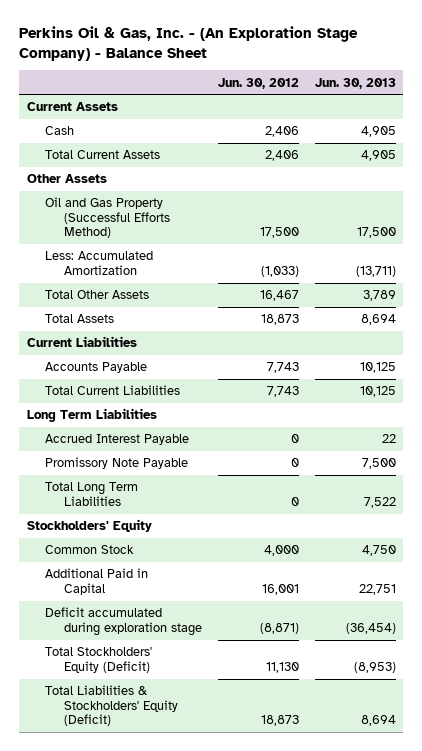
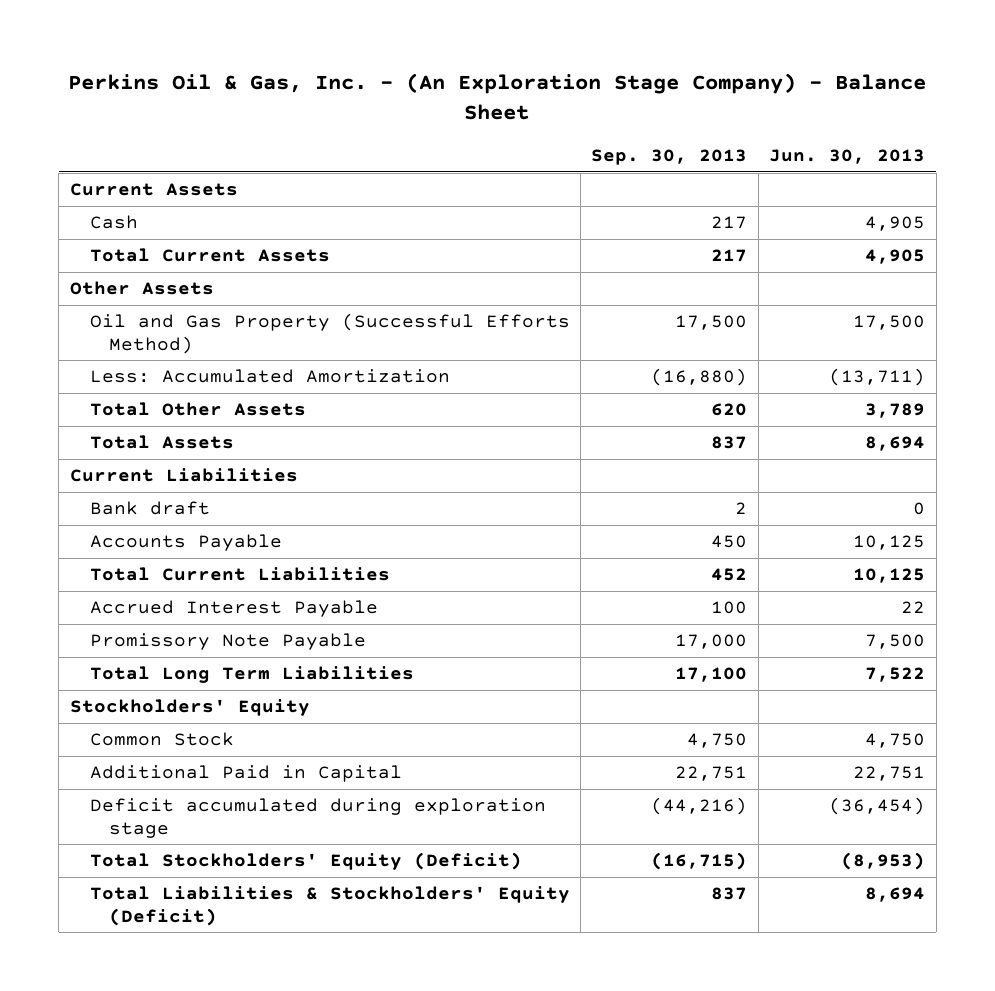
[217,77,299,89] Jun. 30, 2012 -> none
none -> [591,148,748,165] Sep. 30, 2013
none -> [89,501,210,516] Bank draft
[26,408,157,423] Long Term Liabilities -> none

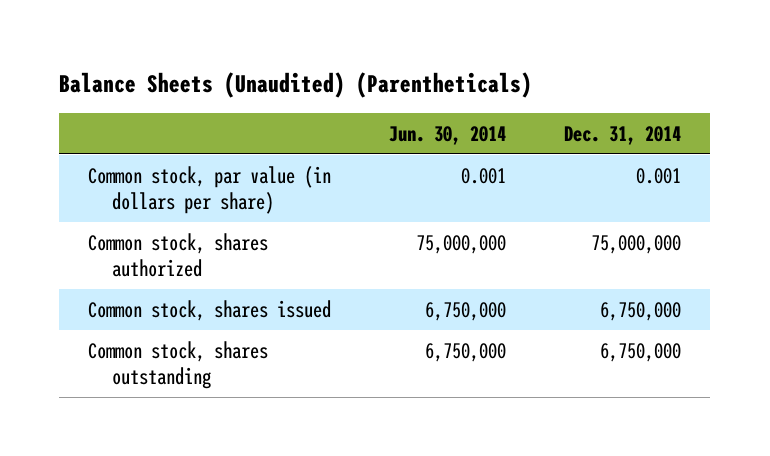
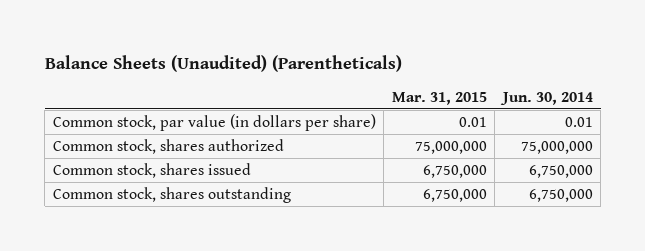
[564,125,682,145] Dec. 31, 2014 -> none
none -> [391,91,487,105] Mar. 31, 2015
[461,167,507,184] 0.001 -> [564,116,593,127] 0.01

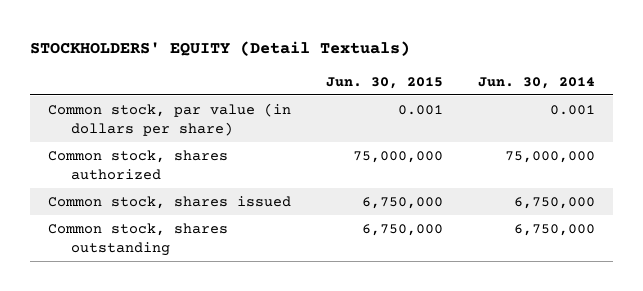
[44,55,402,73] Balance Sheets (Unaudited) (Parentheticals) -> [29,40,410,56] STOCKHOLDERS' EQUITY (Detail Textuals)
[391,91,487,105] Mar. 31, 2015 -> none
none -> [325,76,443,89] Jun. 30, 2015
[564,116,593,127] 0.01 -> [550,104,596,115] 0.001

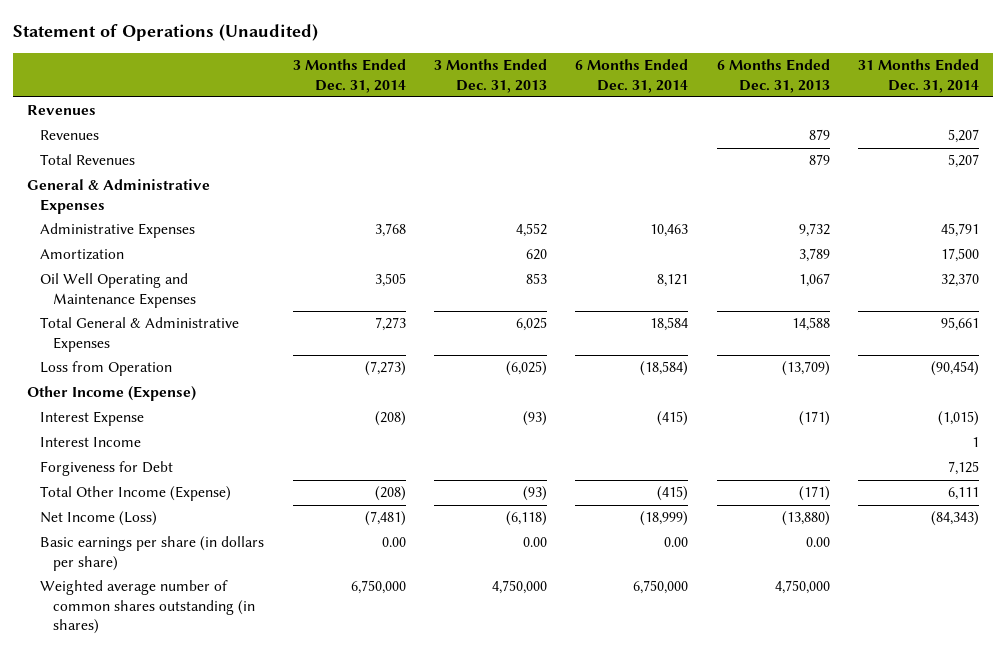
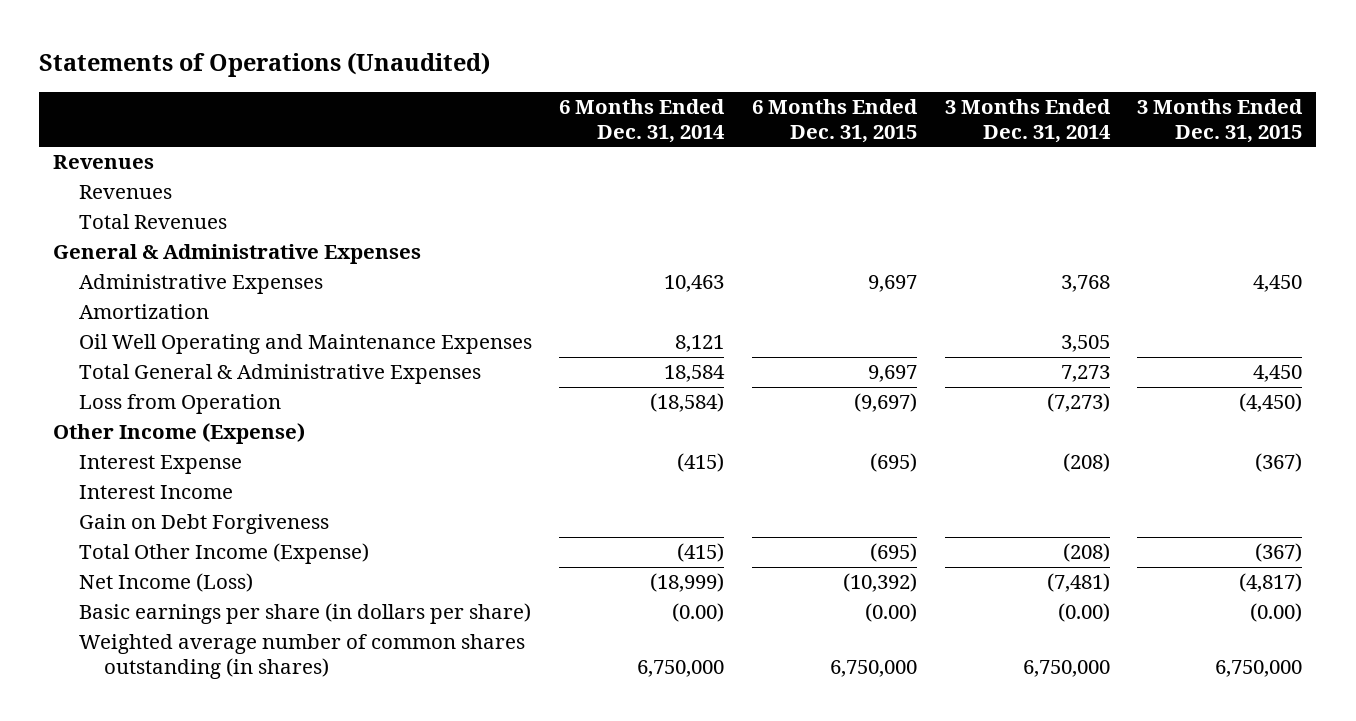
[13,24,319,42] Statement of Operations (Unaudited) -> [39,52,491,78] Statements of Operations (Unaudited)
[434,59,548,93] 3 Months Ended Dec. 31, 2013 -> none
[716,59,830,93] 6 Months Ended Dec. 31, 2013 -> none
[858,59,980,93] 31 Months Ended Dec. 31, 2014 -> none
none -> [752,99,919,143] 6 Months Ended Dec. 31, 2015
none -> [1137,99,1304,143] 3 Months Ended Dec. 31, 2015
[40,461,174,477] Forgiveness for Debt -> none
none -> [78,514,329,535] Gain on Debt Forgiveness
[381,537,406,548] 0.00 -> [1057,603,1110,623] (0.00)
[664,537,689,548] 0.00 -> [672,603,725,623] (0.00)

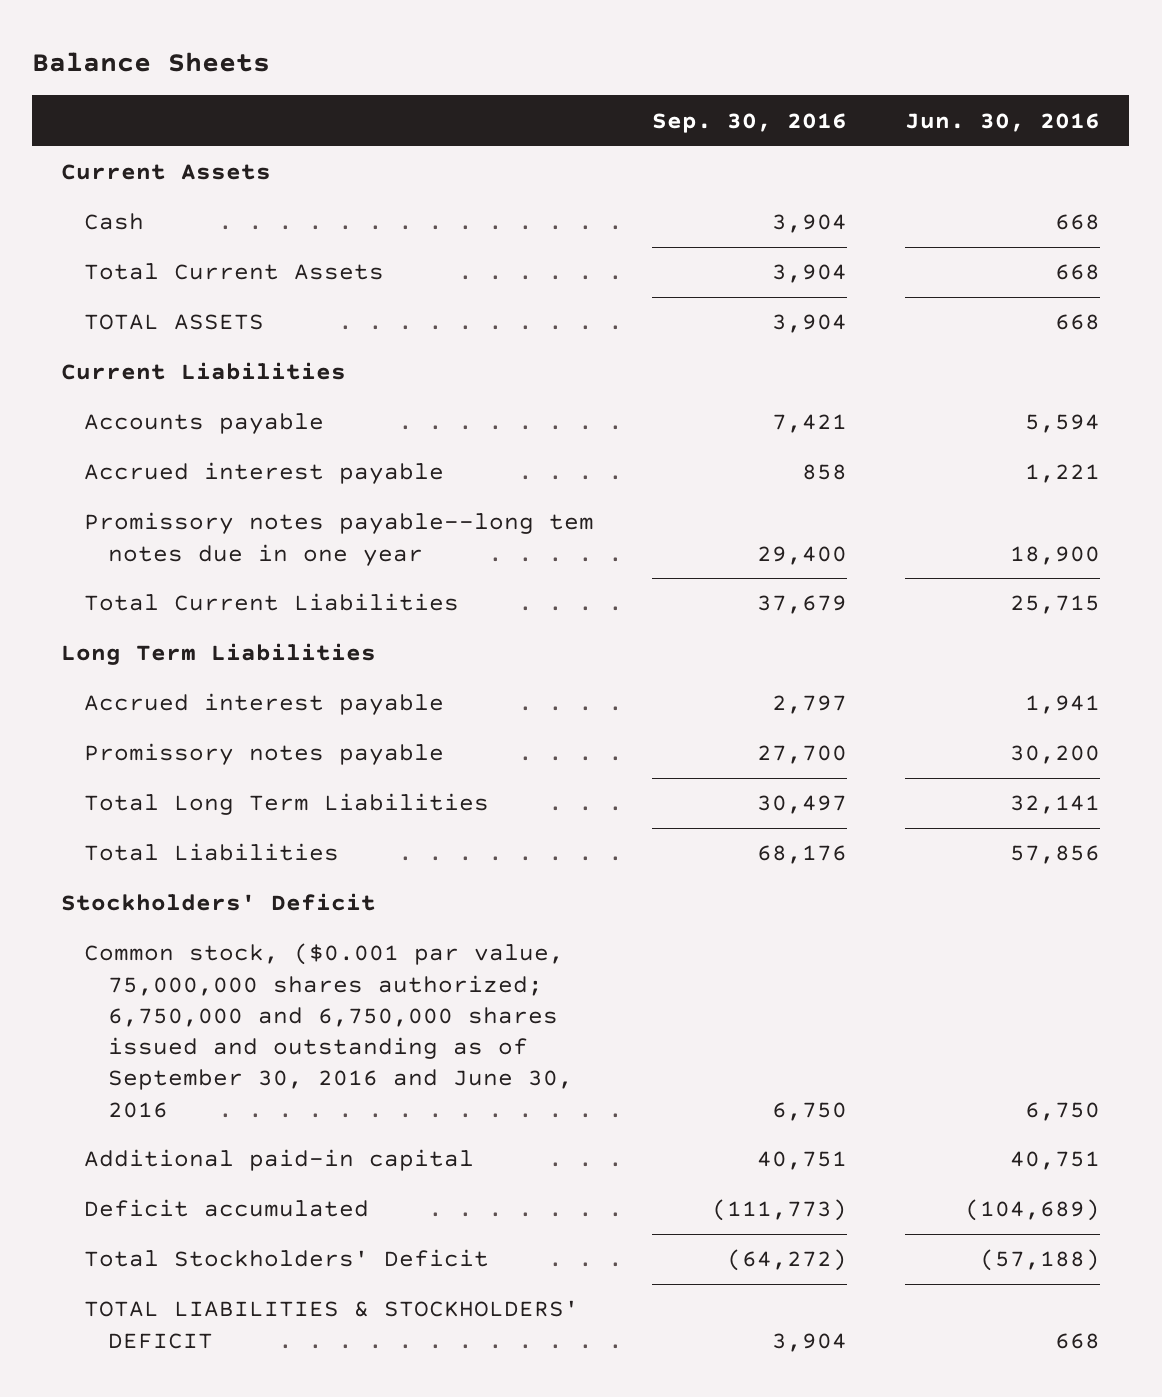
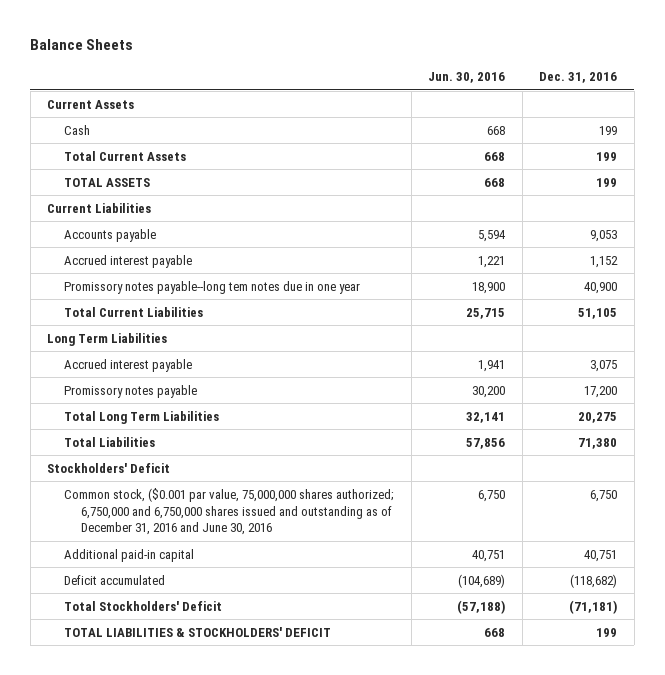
[652,112,848,133] Sep. 30, 2016 -> none
none -> [539,72,618,84] Dec. 31, 2016
[84,943,573,1118] Common stock, ($0.001 par value, 75,000,000 shares authorized; 6,750,000 and 6,750,000 shares issued and outstanding as of September 30, 2016 and June 30, 2016 -> [64,487,395,536] Common stock, ($0.001 par value, 75,000,000 shares authorized; 6,750,000 and 6,750,000 shares issued and outstanding as of December 31, 2016 and June 30, 2016

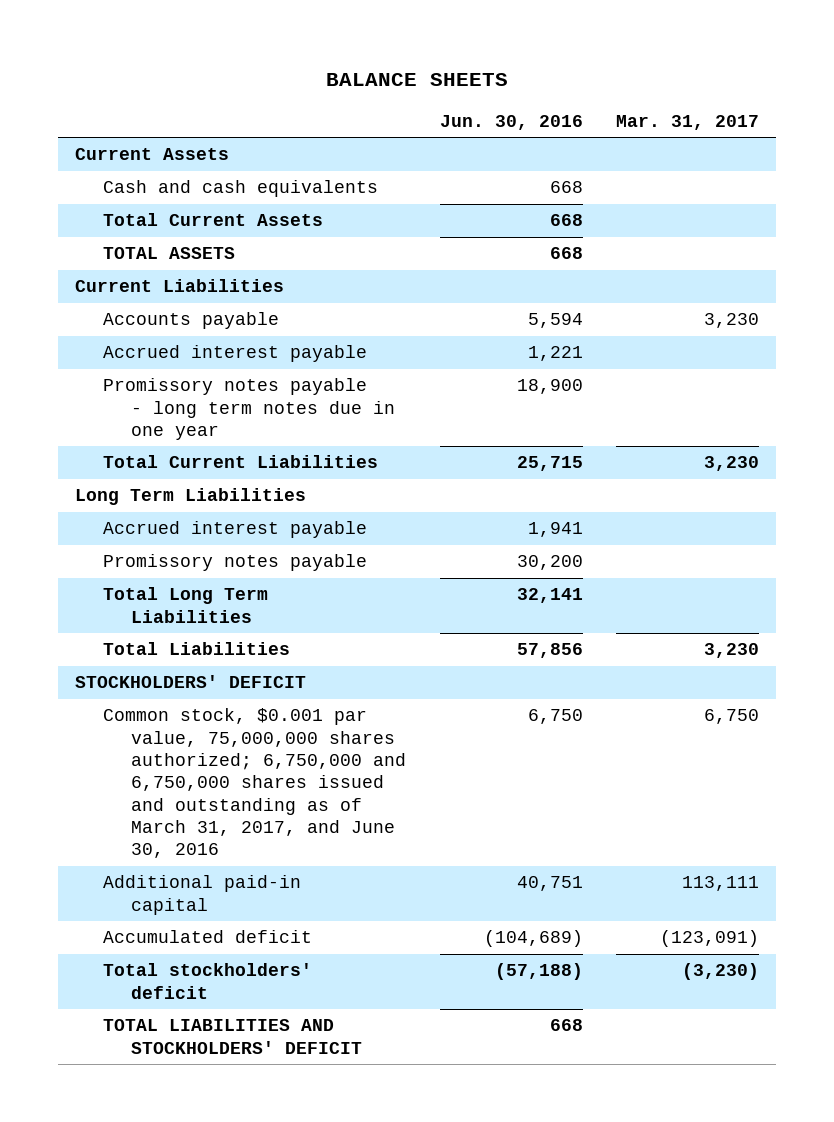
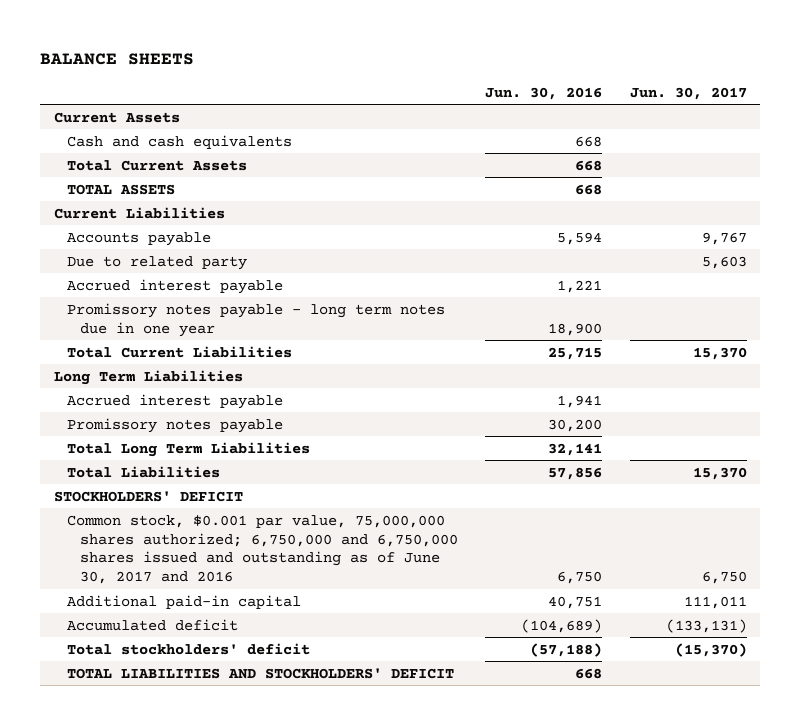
[616,114,760,130] Mar. 31, 2017 -> none
none -> [629,86,747,100] Jun. 30, 2017
none -> [66,255,247,270] Due to related party
[102,708,407,859] Common stock, $0.001 par value, 75,000,000 shares authorized; 6,750,000 and 6,750,000 shares issued and outstanding as of March 31, 2017, and June 30, 2016 -> [66,514,458,585] Common stock, $0.001 par value, 75,000,000 shares authorized; 6,750,000 and 6,750,000 shares issued and outstanding as of June 30, 2017 and 2016

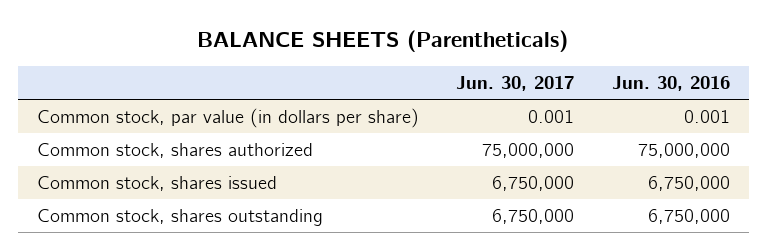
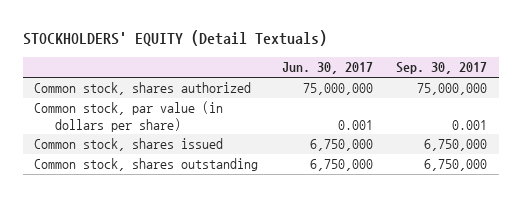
[197,30,569,53] BALANCE SHEETS (Parentheticals) -> [22,30,327,47] STOCKHOLDERS' EQUITY (Detail Textuals)
[612,76,731,92] Jun. 30, 2016 -> none
none -> [396,62,488,75] Sep. 30, 2017
[36,108,419,129] Common stock, par value (in dollars per share) -> [34,101,224,132] Common stock, par value (in dollars per share)

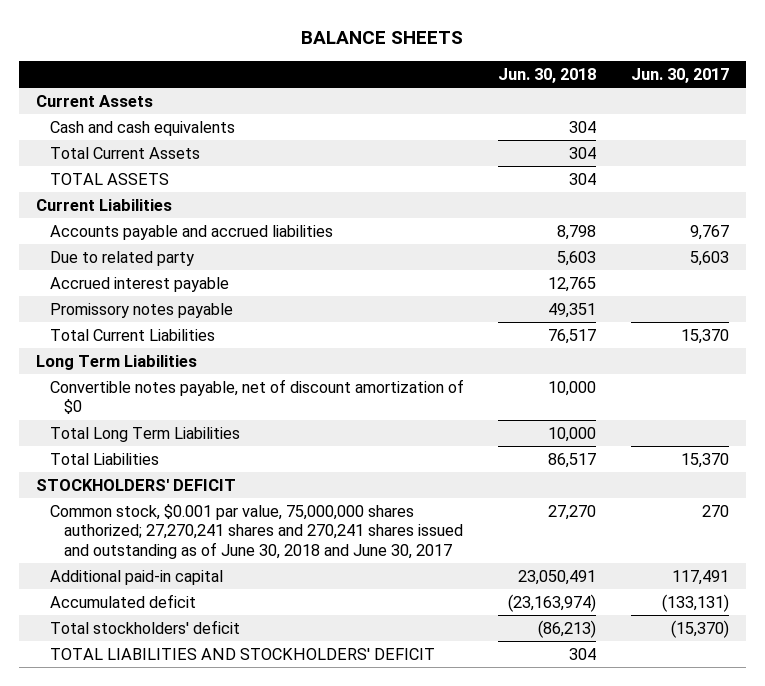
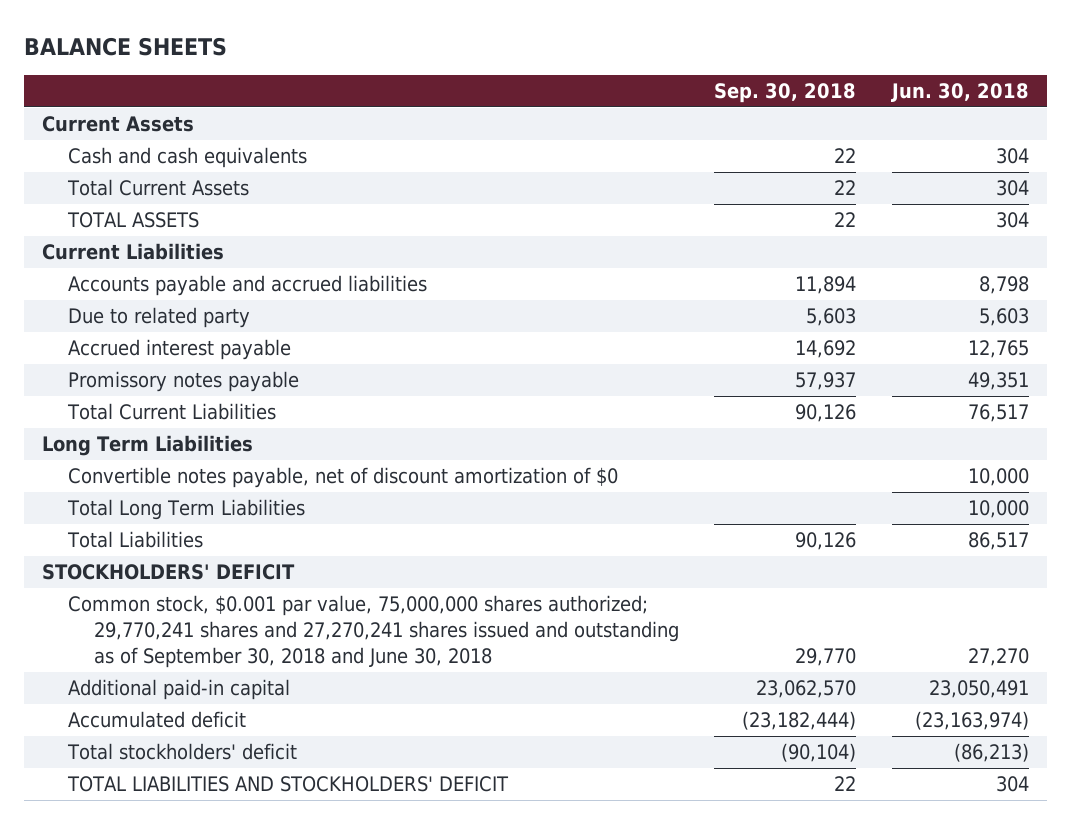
[630,67,729,83] Jun. 30, 2017 -> none
none -> [714,82,857,103] Sep. 30, 2018
[50,503,463,559] Common stock, $0.001 par value, 75,000,000 shares authorized; 27,270,241 shares and 270,241 shares issued and outstanding as of June 30, 2018 and June 30, 2017 -> [67,595,679,668] Common stock, $0.001 par value, 75,000,000 shares authorized; 29,770,241 shares and 27,270,241 shares issued and outstanding as of September 30, 2018 and June 30, 2018

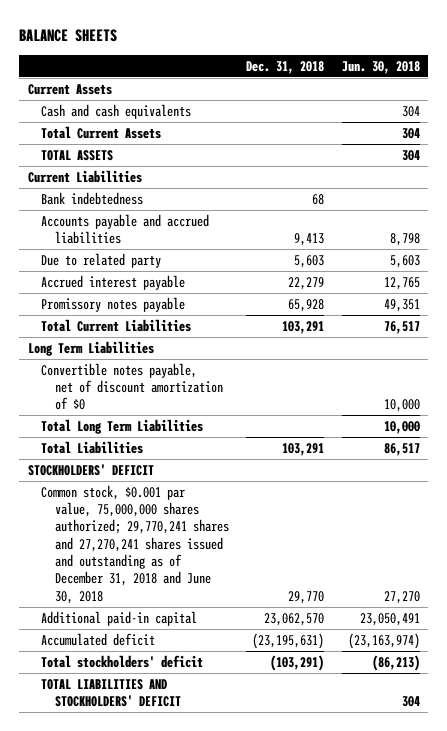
[714,82,857,103] Sep. 30, 2018 -> none
none -> [246,60,325,74] Dec. 31, 2018
none -> [41,191,144,205] Bank indebtedness
[67,595,679,668] Common stock, $0.001 par value, 75,000,000 shares authorized; 29,770,241 shares and 27,270,241 shares issued and outstanding as of September 30, 2018 and June 30, 2018 -> [41,484,229,604] Common stock, $0.001 par value, 75,000,000 shares authorized; 29,770,241 shares and 27,270,241 shares issued and outstanding as of December 31, 2018 and June 30, 2018

